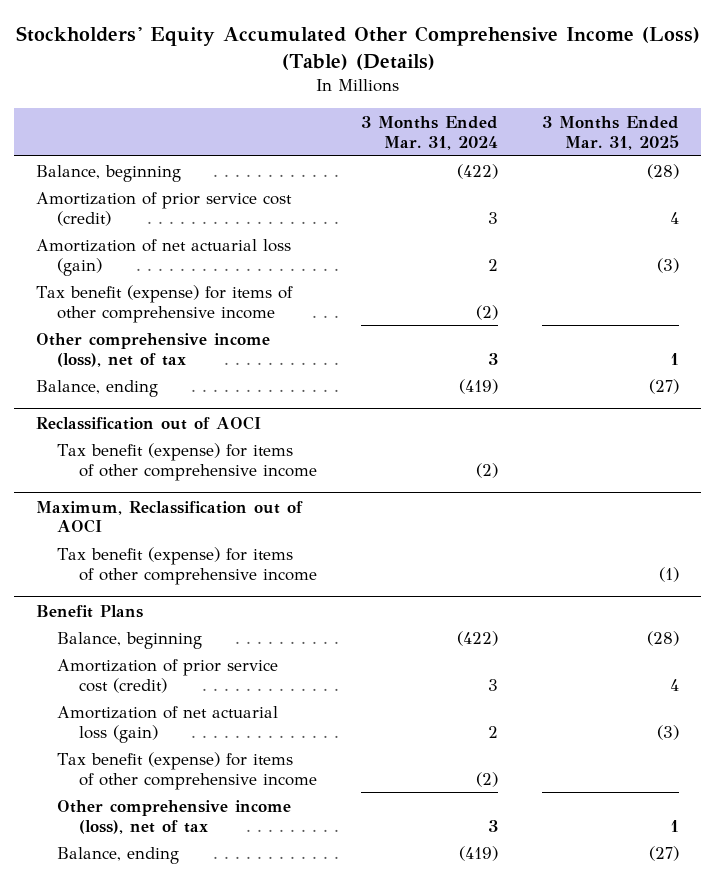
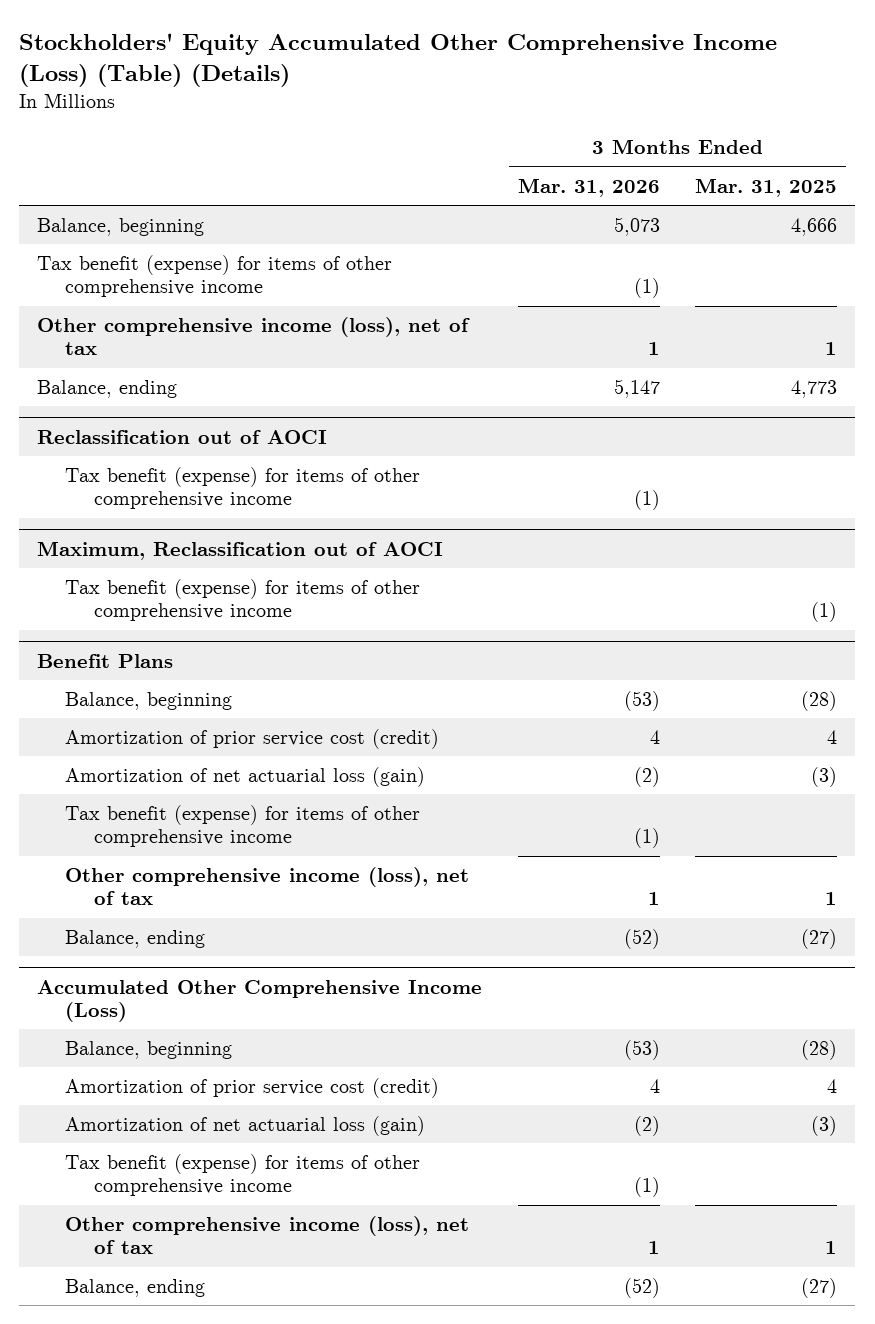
[360,115,498,150] 3 Months Ended Mar. 31, 2024 -> none
none -> [517,177,660,197] Mar. 31, 2026
[36,191,293,226] Amortization of prior service cost (credit) -> none
[36,238,292,276] Amortization of net actuarial loss (gain) -> none
[646,163,679,179] (28) -> [791,218,838,237] 4,666
[648,378,679,394] (27) -> [791,380,838,399] 4,773
none -> [37,979,483,1023] Accumulated Other Comprehensive Income (Loss)
none -> [65,1041,233,1060] Balance, beginning
none -> [65,1078,440,1099] Amortization of prior service cost (credit)
none -> [65,1116,426,1137] Amortization of net actuarial loss (gain)
none -> [65,1154,421,1197] Tax benefit (expense) for items of other comprehensive income
none -> [65,1216,470,1255] Other comprehensive income (loss), net of tax
none -> [65,1279,206,1298] Balance, ending

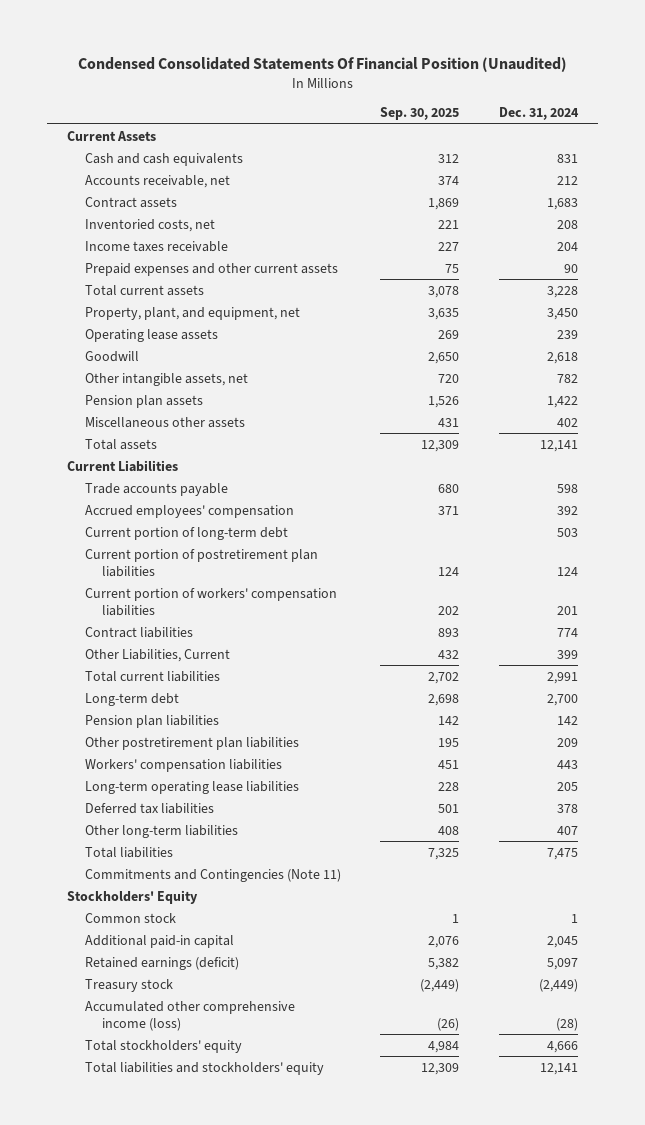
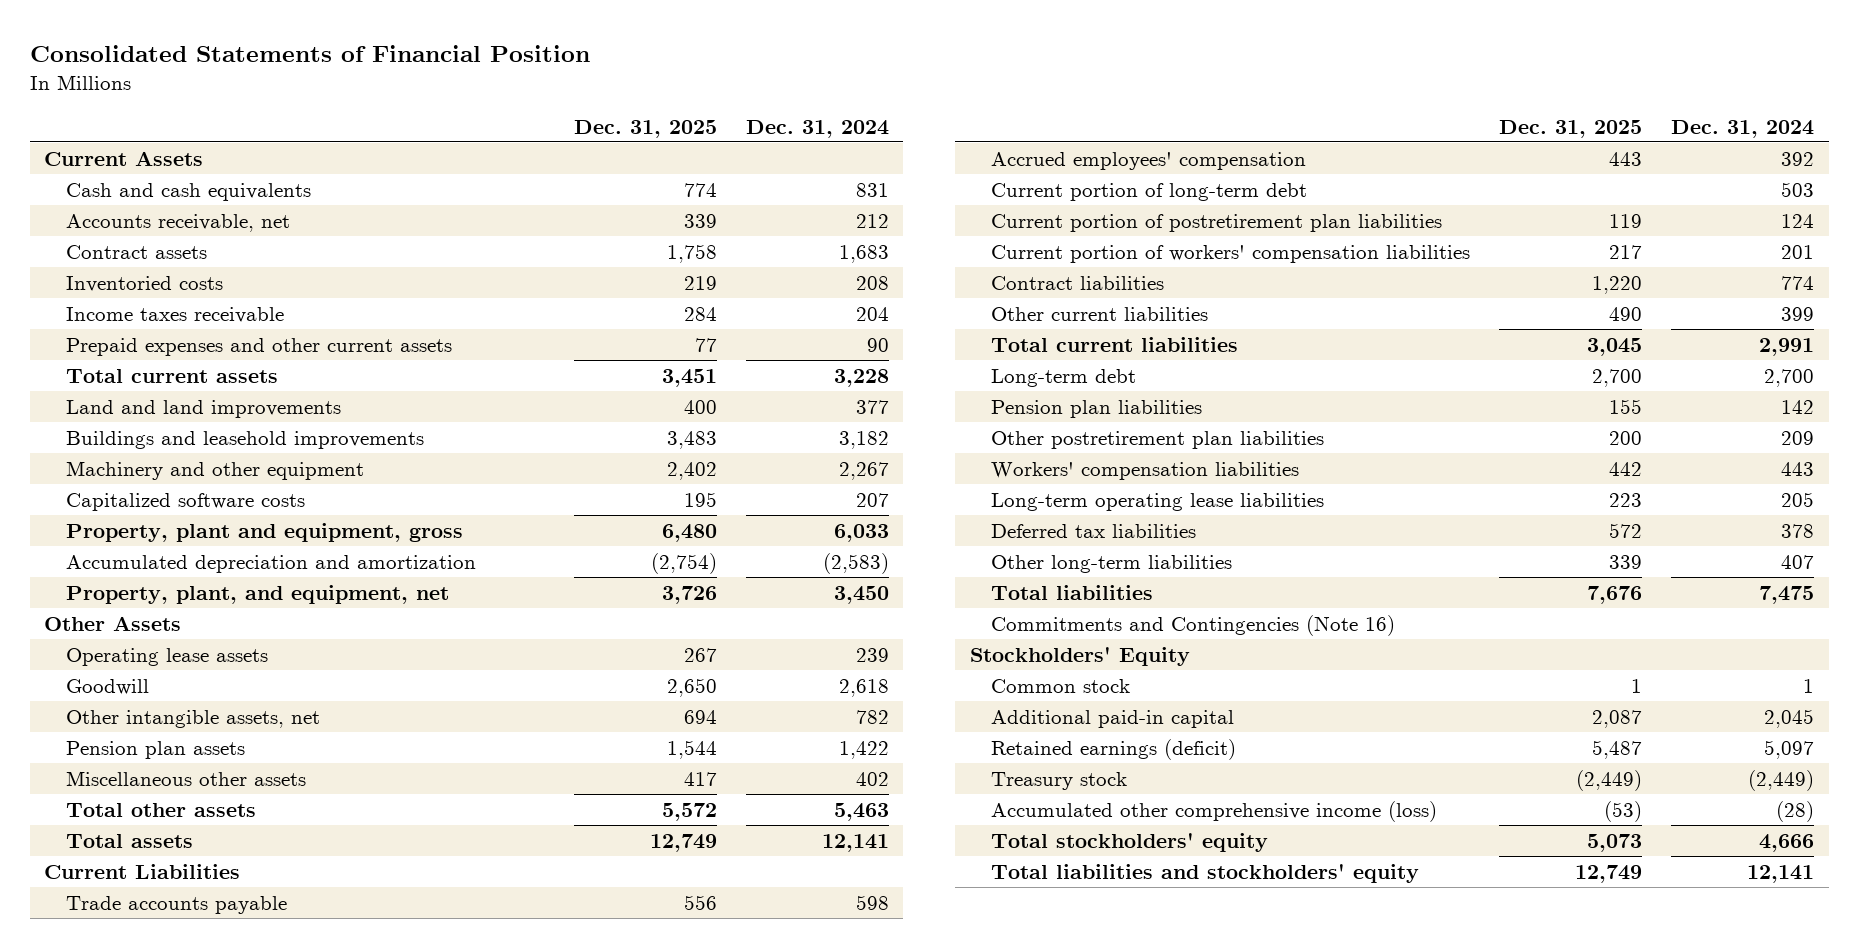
[77,56,567,72] Condensed Consolidated Statements Of Financial Position (Unaudited) -> [29,45,590,63] Consolidated Statements of Financial Position
[380,107,460,121] Sep. 30, 2025 -> none
none -> [573,119,717,138] Dec. 31, 2025
[84,218,215,232] Inventoried costs, net -> [65,275,223,292] Inventoried costs
none -> [65,399,341,418] Land and land improvements
none -> [65,430,424,449] Buildings and leasehold improvements
none -> [65,460,364,480] Machinery and other equipment
none -> [65,492,305,511] Capitalized software costs
none -> [65,522,463,542] Property, plant and equipment, gross
none -> [65,554,476,573] Accumulated depreciation and amortization
none -> [44,615,182,631] Other Assets
none -> [65,802,256,817] Total other assets
[84,648,230,662] Other Liabilities, Current -> [991,306,1209,321] Other current liabilities
[84,868,341,882] Commitments and Contingencies (Note 11) -> [991,614,1396,636] Commitments and Contingencies (Note 16)

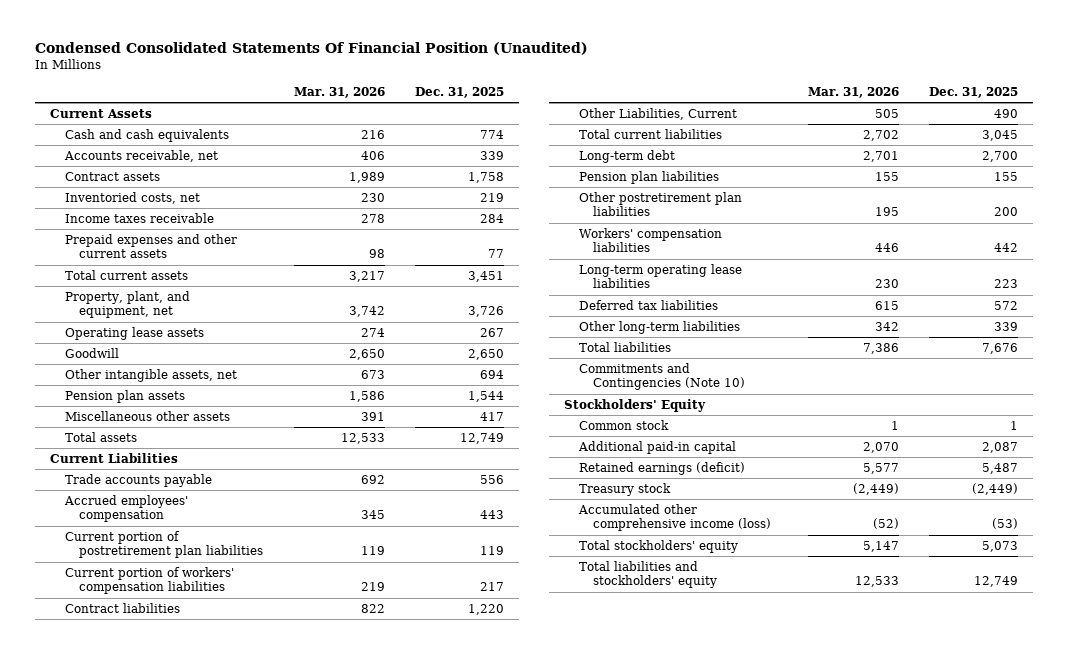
[29,45,590,63] Consolidated Statements of Financial Position -> [35,42,589,56] Condensed Consolidated Statements Of Financial Position (Unaudited)
[745,119,889,138] Dec. 31, 2024 -> none
none -> [293,87,385,99] Mar. 31, 2026
[65,275,223,292] Inventoried costs -> [64,191,200,204] Inventoried costs, net
[65,399,341,418] Land and land improvements -> none
[65,430,424,449] Buildings and leasehold improvements -> none
[65,460,364,480] Machinery and other equipment -> none
[65,492,305,511] Capitalized software costs -> none
[65,522,463,542] Property, plant and equipment, gross -> none
[65,554,476,573] Accumulated depreciation and amortization -> none
[44,615,182,631] Other Assets -> none
[65,802,256,817] Total other assets -> none
[991,182,1308,201] Current portion of long-term debt -> none
[991,306,1209,321] Other current liabilities -> [578,107,737,120] Other Liabilities, Current
[991,614,1396,636] Commitments and Contingencies (Note 16) -> [578,362,746,391] Commitments and Contingencies (Note 10)

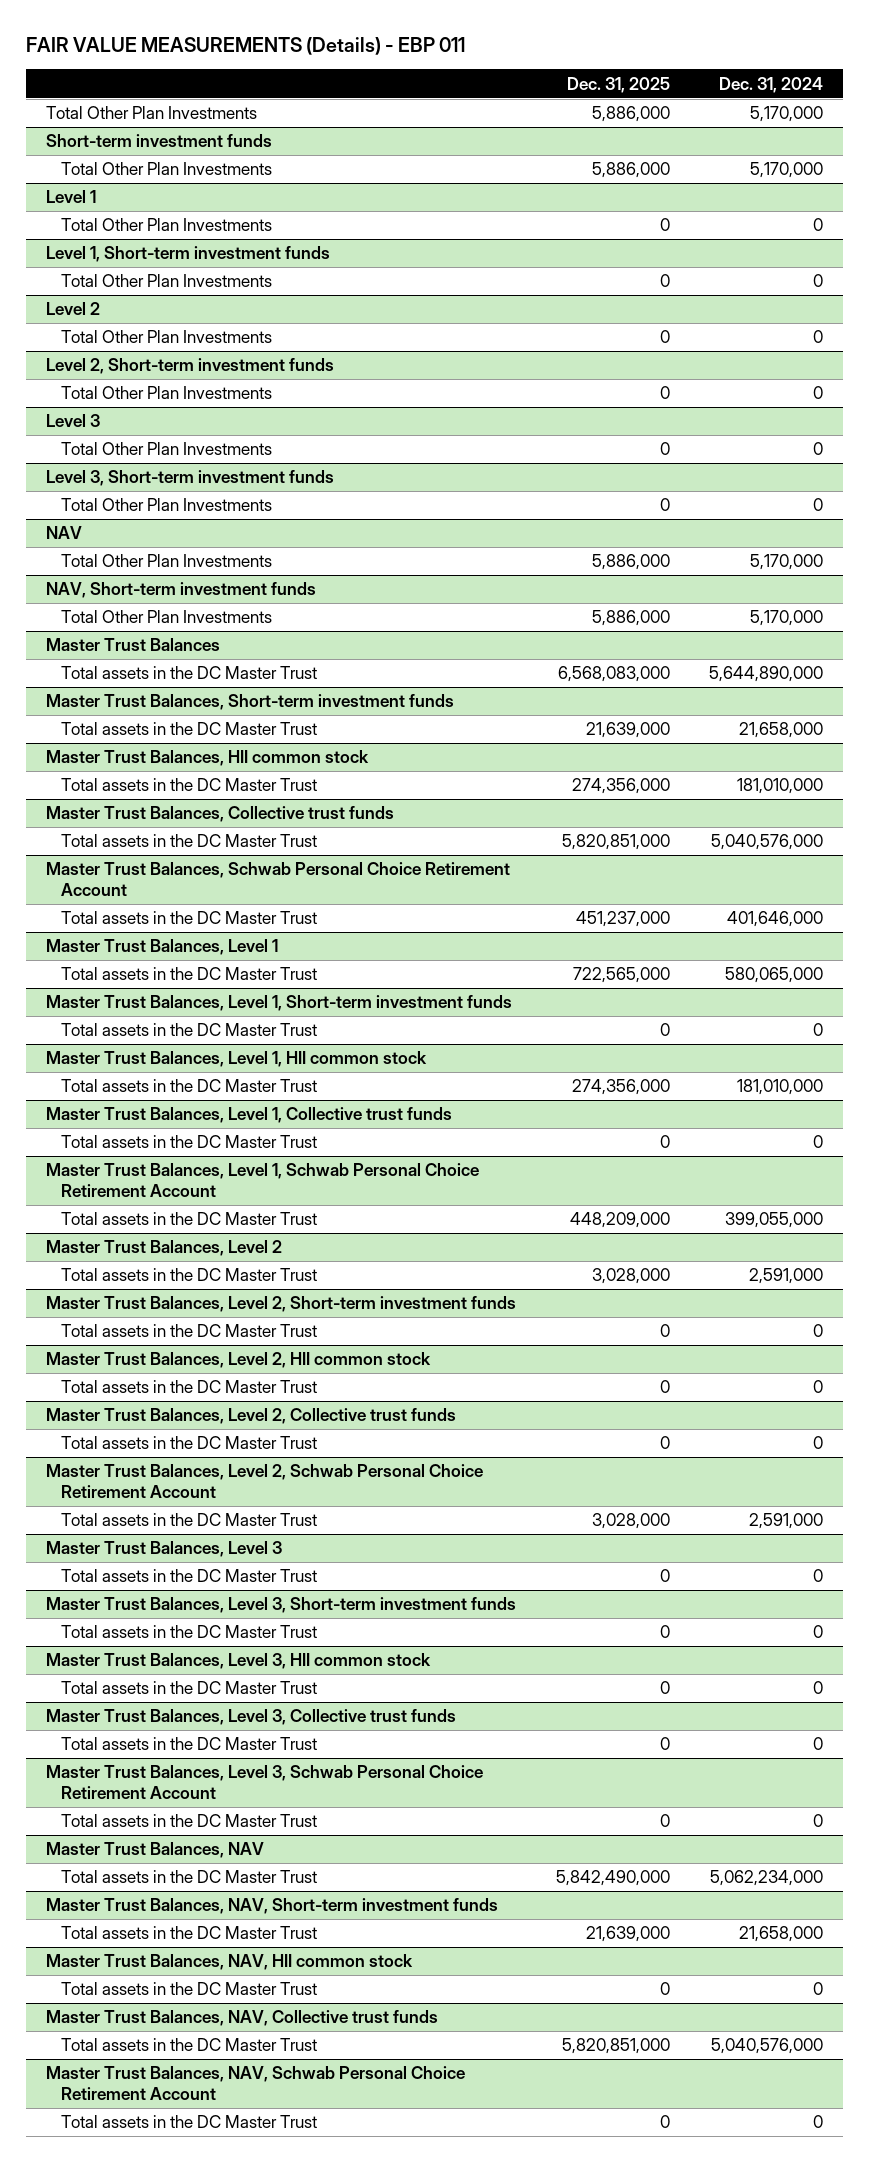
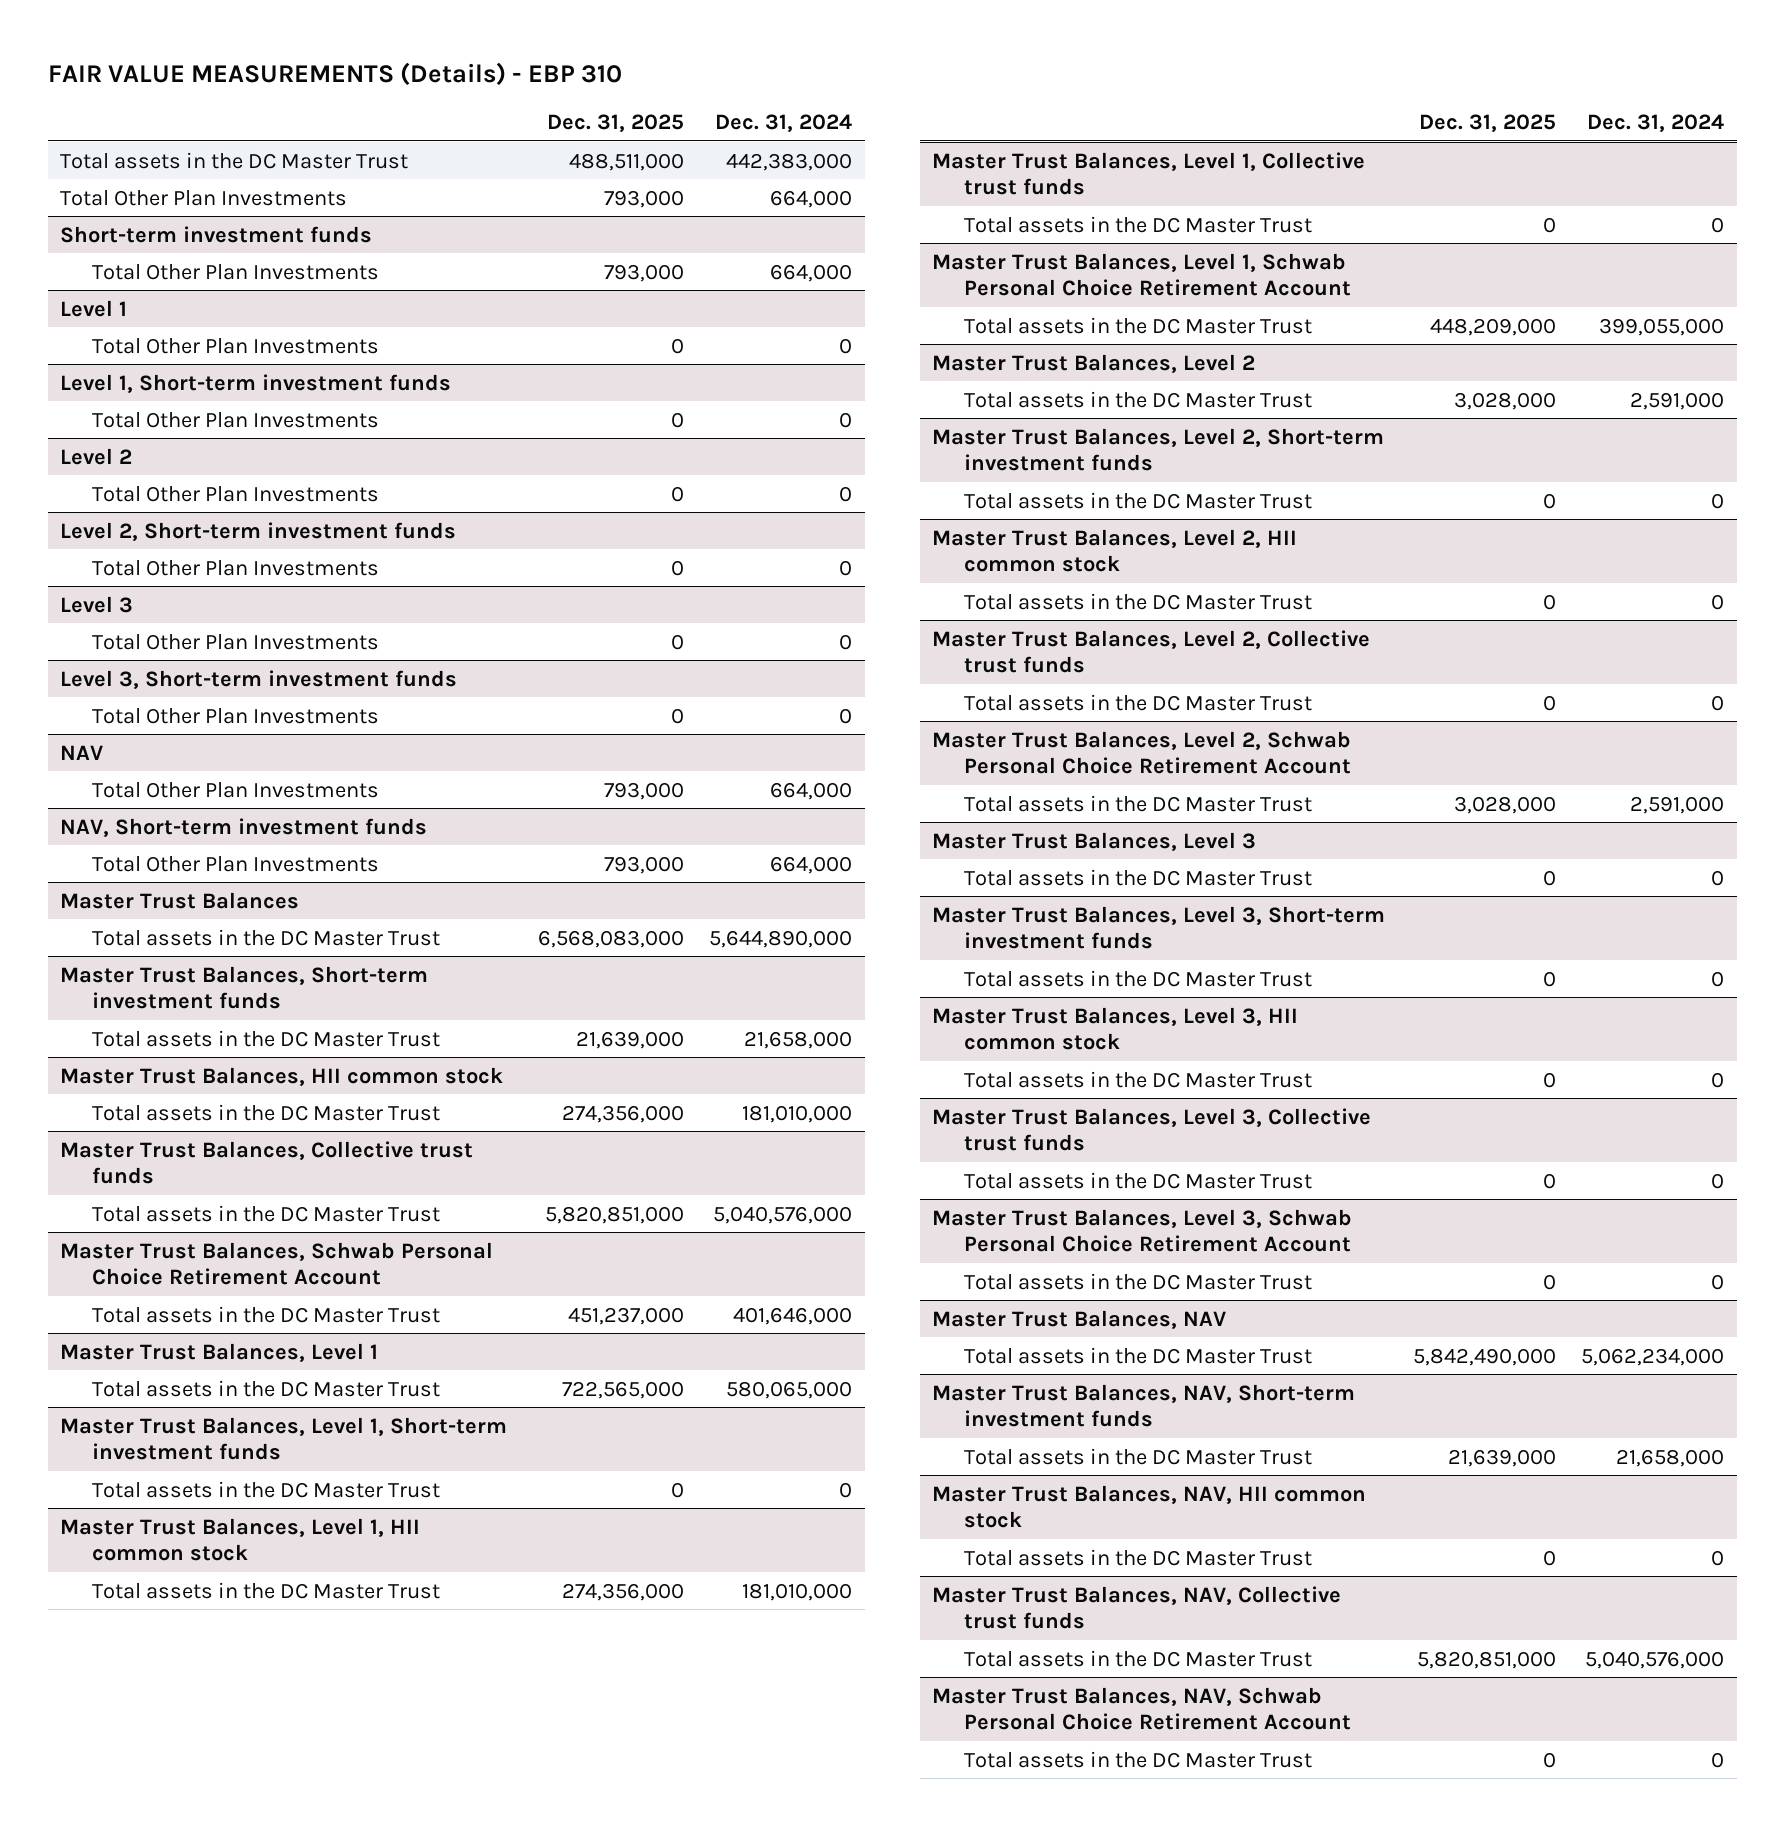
[26,37,466,56] FAIR VALUE MEASUREMENTS (Details) - EBP 011 -> [47,61,622,86] FAIR VALUE MEASUREMENTS (Details) - EBP 310
none -> [60,151,409,169] Total assets in the DC Master Trust
[591,106,670,123] 5,886,000 -> [604,189,685,208] 793,000
[750,106,824,123] 5,170,000 -> [770,189,853,208] 664,000
[591,162,670,179] 5,886,000 -> [604,263,685,282] 793,000
[750,162,824,179] 5,170,000 -> [770,263,853,282] 664,000
[591,554,670,571] 5,886,000 -> [604,781,685,800] 793,000
[750,554,824,571] 5,170,000 -> [770,781,853,800] 664,000
[591,610,670,627] 5,886,000 -> [604,855,685,874] 793,000
[750,610,824,627] 5,170,000 -> [770,855,853,874] 664,000

